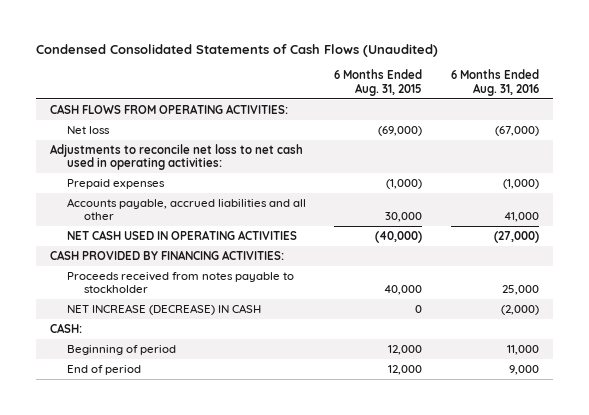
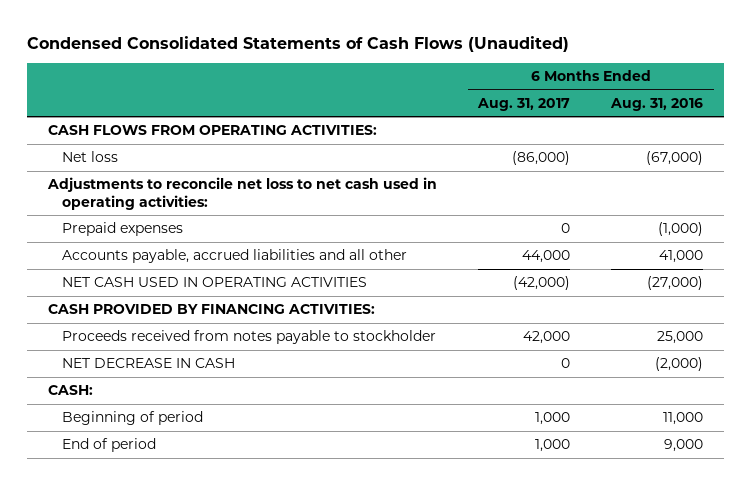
[334,69,423,96] 6 Months Ended Aug. 31, 2015 -> none
none -> [476,97,570,111] Aug. 31, 2017
[66,304,261,316] NET INCREASE (DECREASE) IN CASH -> [61,358,235,369] NET DECREASE IN CASH

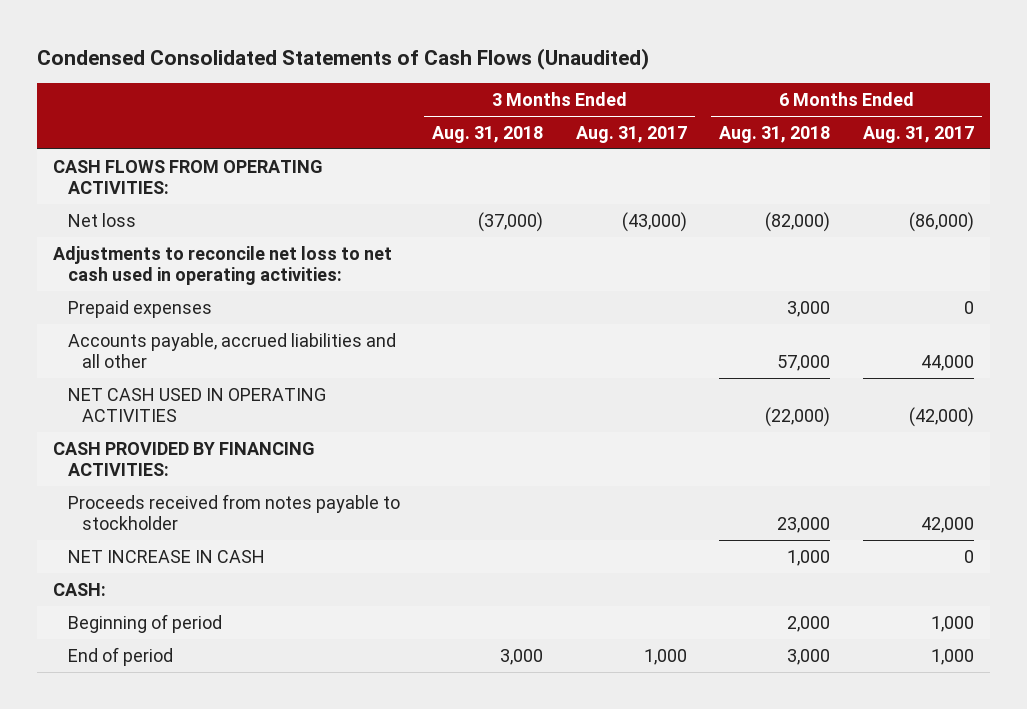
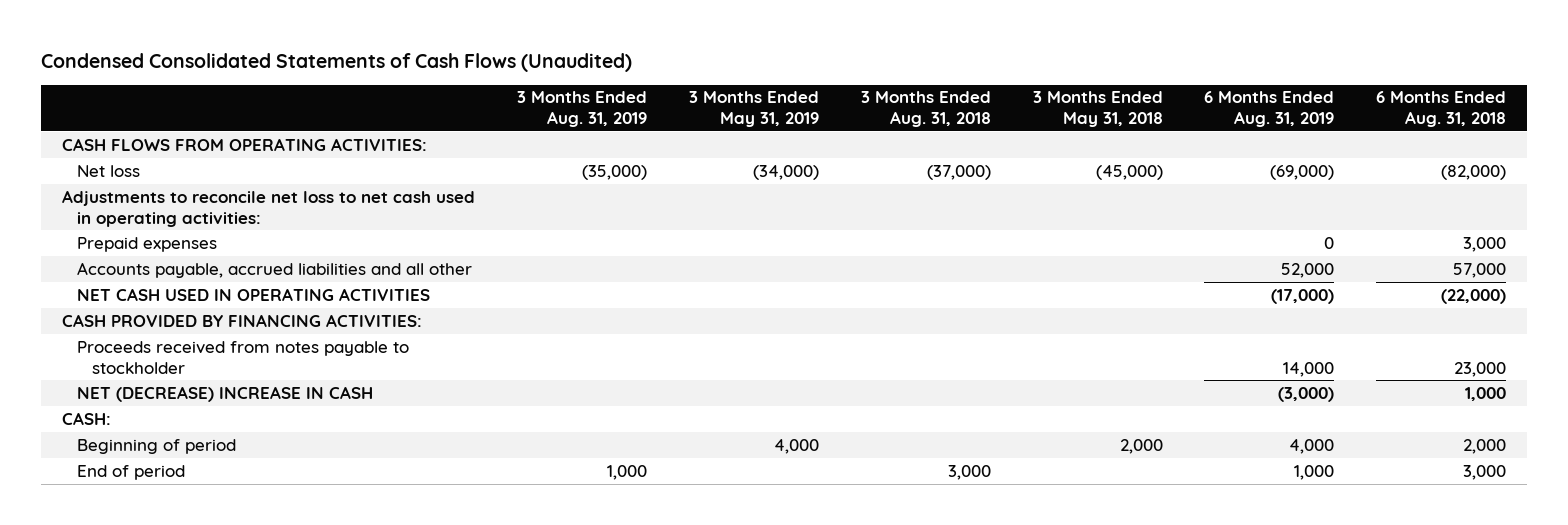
[575,125,687,143] Aug. 31, 2017 -> none
[863,125,975,143] Aug. 31, 2017 -> none
none -> [516,91,647,128] 3 Months Ended Aug. 31, 2019
none -> [688,91,819,128] 3 Months Ended May 31, 2019
none -> [1032,91,1163,128] 3 Months Ended May 31, 2018
none -> [1204,91,1335,128] 6 Months Ended Aug. 31, 2019
[67,549,265,563] NET INCREASE IN CASH -> [77,385,374,402] NET (DECREASE) INCREASE IN CASH

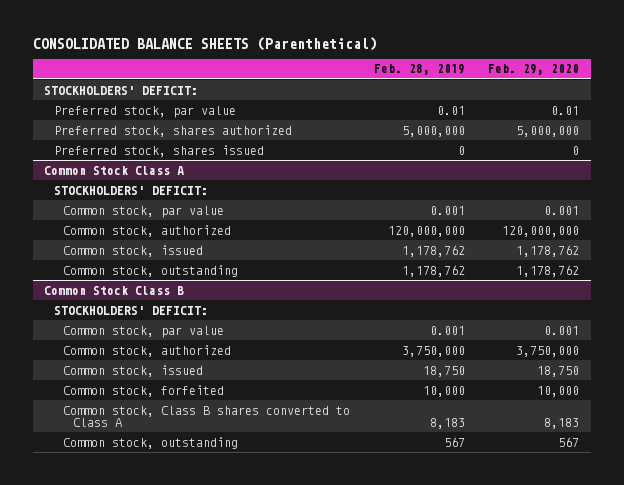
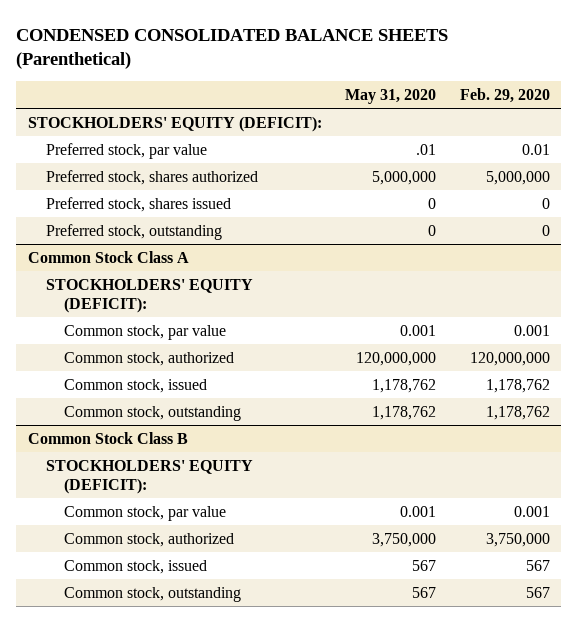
[32,36,377,51] CONSOLIDATED BALANCE SHEETS (Parenthetical) -> [16,28,449,70] CONDENSED CONSOLIDATED BALANCE SHEETS (Parenthetical)
[373,64,465,76] Feb. 28, 2019 -> none
none -> [345,88,437,104] May 31, 2020
[44,85,199,95] STOCKHOLDERS' DEFICIT: -> [27,115,322,132] STOCKHOLDERS' EQUITY (DEFICIT):
none -> [45,223,222,240] Preferred stock, outstanding
[53,185,208,195] STOCKHOLDERS' DEFICIT: -> [45,278,253,313] STOCKHOLDERS' EQUITY (DEFICIT):
[53,305,208,315] STOCKHOLDERS' DEFICIT: -> [45,459,253,494] STOCKHOLDERS' EQUITY (DEFICIT):
[63,384,225,397] Common stock, forfeited -> none
[63,405,351,427] Common stock, Class B shares converted to Class A -> none
[537,365,580,377] 18,750 -> [525,559,550,571] 567

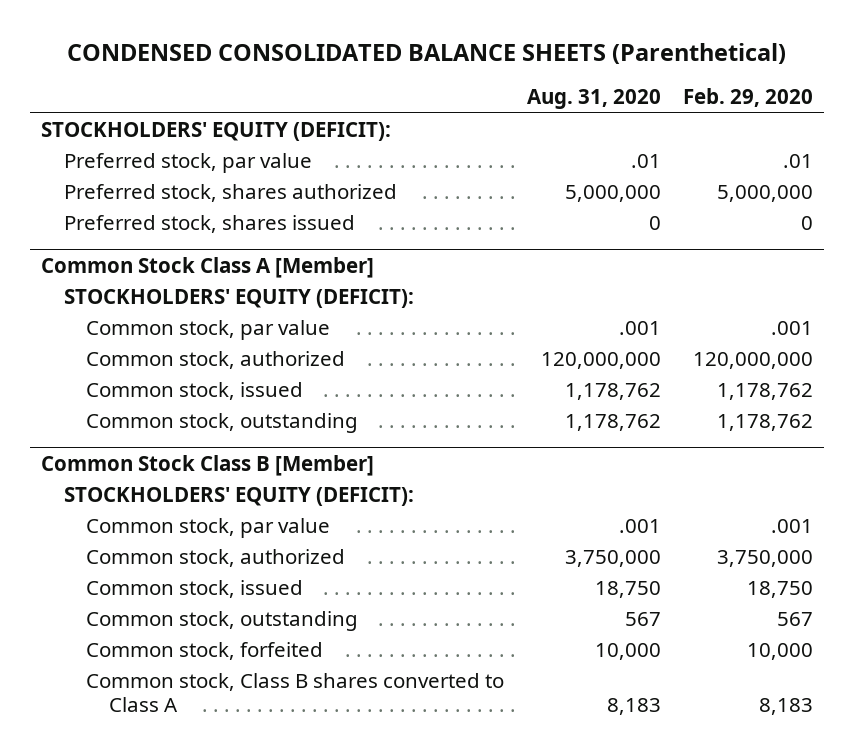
[345,88,437,104] May 31, 2020 -> none
none -> [526,89,661,110] Aug. 31, 2020
[521,143,550,155] 0.01 -> [783,154,814,169] .01
[45,223,222,240] Preferred stock, outstanding -> none
[27,250,189,263] Common Stock Class A -> [40,256,374,278] Common Stock Class A [Member]
[513,324,550,336] 0.001 -> [771,321,814,336] .001
[27,431,188,444] Common Stock Class B -> [40,454,374,476] Common Stock Class B [Member]
[513,505,550,517] 0.001 -> [771,519,814,534] .001
[525,559,550,571] 567 -> [747,581,814,599] 18,750
none -> [86,642,324,661] Common stock, forfeited
none -> [86,673,505,712] Common stock, Class B shares converted to Class A

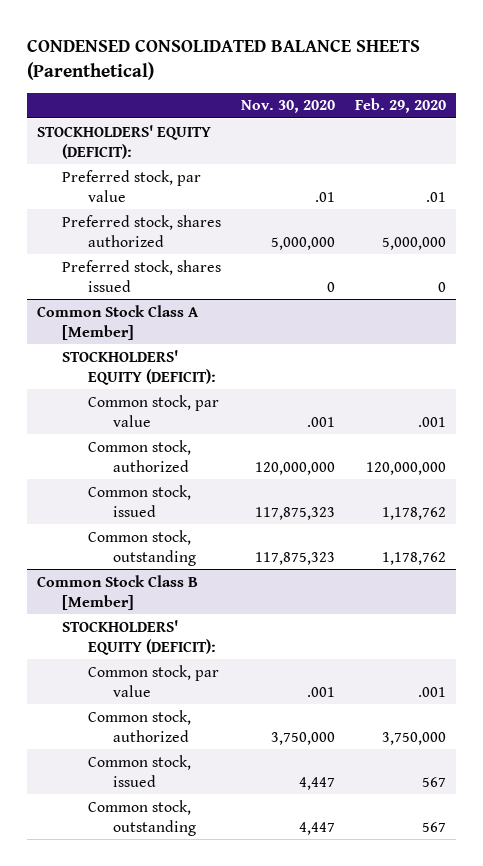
[526,89,661,110] Aug. 31, 2020 -> none
none -> [241,100,336,114] Nov. 30, 2020
[747,581,814,599] 18,750 -> [421,776,446,787] 567
[86,642,324,661] Common stock, forfeited -> none
[86,673,505,712] Common stock, Class B shares converted to Class A -> none

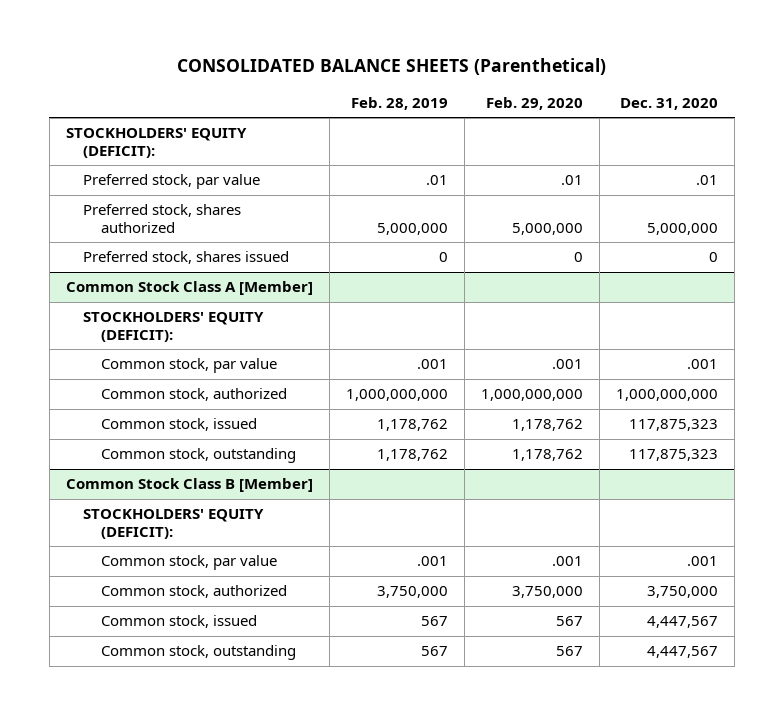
[27,39,421,80] CONDENSED CONSOLIDATED BALANCE SHEETS (Parenthetical) -> [177,58,607,76] CONSOLIDATED BALANCE SHEETS (Parenthetical)
[241,100,336,114] Nov. 30, 2020 -> none
none -> [350,96,448,110] Feb. 28, 2019
none -> [620,97,719,110] Dec. 31, 2020
[365,461,446,475] 120,000,000 -> [481,389,584,402] 1,000,000,000

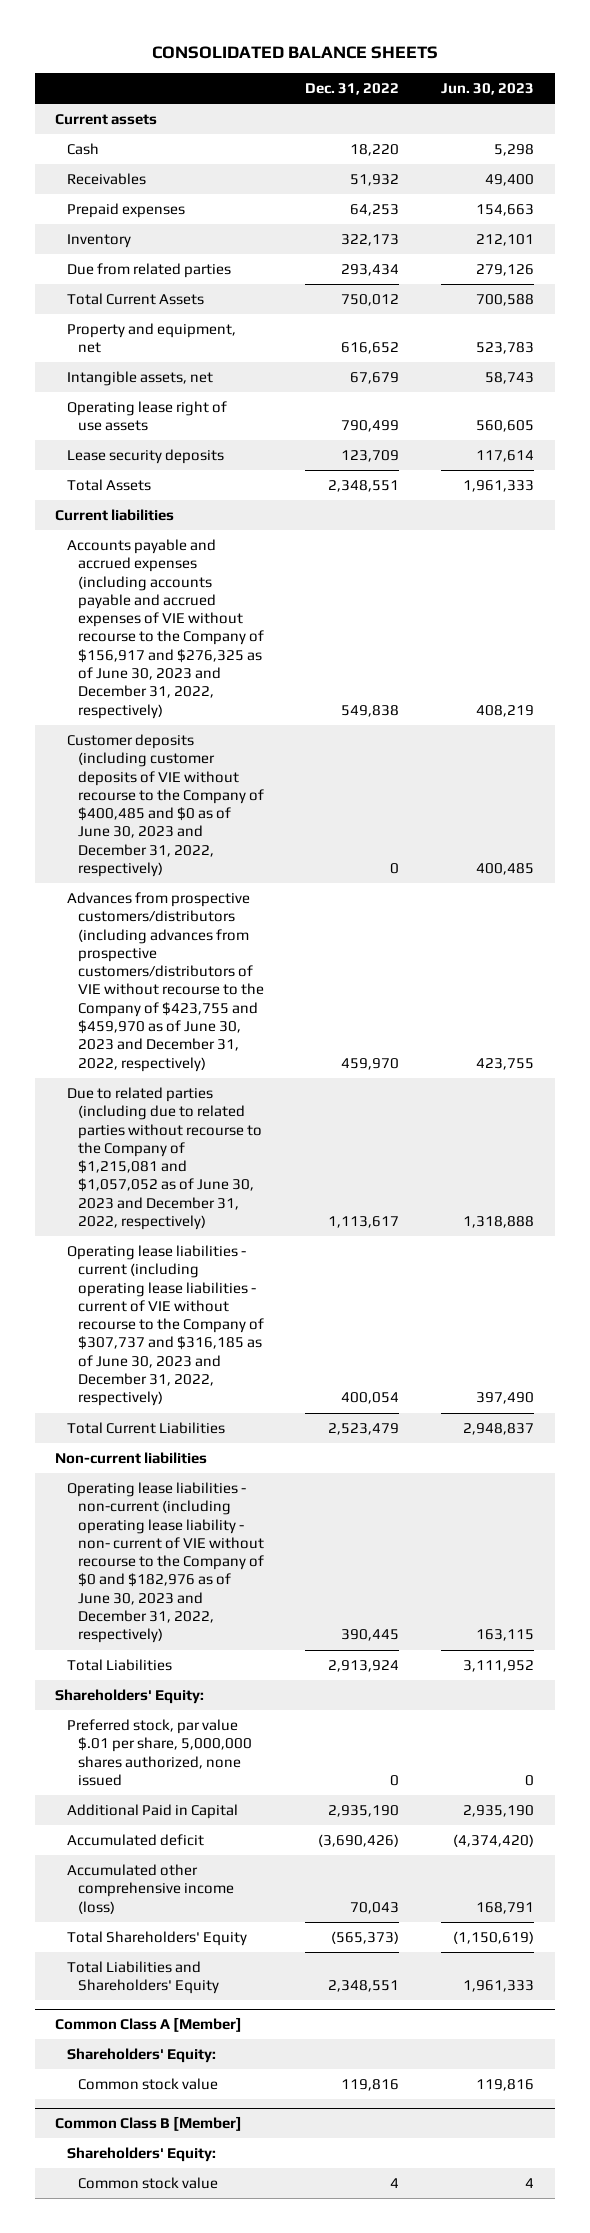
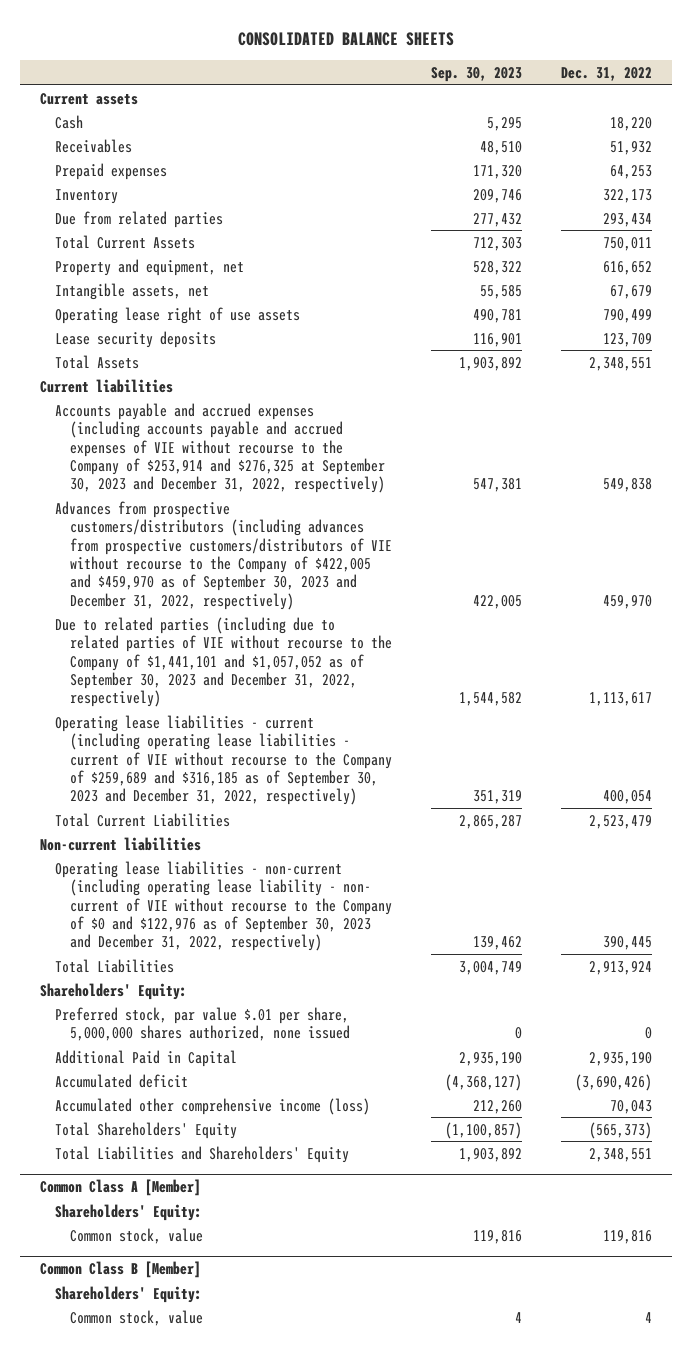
[441,83,535,96] Jun. 30, 2023 -> none
none -> [431,67,523,83] Sep. 30, 2023
[341,293,400,306] 750,012 -> [603,236,653,251] 750,011
[66,733,264,878] Customer deposits (including customer deposits of VIE without recourse to the Company of $400,485 and $0 as of June 30, 2023 and December 31, 2022, respectively) -> none
[66,538,264,719] Accounts payable and accrued expenses (including accounts payable and accrued expenses of VIE without recourse to the Company of $156,917 and $276,325 as of June 30, 2023 and December 31, 2022, respectively) -> [54,402,385,494] Accounts payable and accrued expenses (including accounts payable and accrued expenses of VIE without recourse to the Company of $253,914 and $276,325 at September 30, 2023 and December 31, 2022, respectively)
[66,891,264,1072] Advances from prospective customers/distributors (including advances from prospective customers/distributors of VIE without recourse to the Company of $423,755 and $459,970 as of June 30, 2023 and December 31, 2022, respectively) -> [54,500,392,610] Advances from prospective customers/distributors (including advances from prospective customers/distributors of VIE without recourse to the Company of $422,005 and $459,970 as of September 30, 2023 and December 31, 2022, respectively)
[66,1086,262,1231] Due to related parties (including due to related parties without recourse to the Company of $1,215,081 and $1,057,052 as of June 30, 2023 and December 31, 2022, respectively) -> [54,616,392,708] Due to related parties (including due to related parties of VIE without recourse to the Company of $1,441,101 and $1,057,052 as of September 30, 2023 and December 31, 2022, respectively)
[66,1244,264,1407] Operating lease liabilities - current (including operating lease liabilities - current of VIE without recourse to the Company of $307,737 and $316,185 as of June 30, 2023 and December 31, 2022, respectively) -> [54,714,392,806] Operating lease liabilities - current (including operating lease liabilities - current of VIE without recourse to the Company of $259,689 and $316,185 as of September 30, 2023 and December 31, 2022, respectively)
[66,1481,264,1644] Operating lease liabilities - non-current (including operating lease liability - non- current of VIE without recourse to the Company of $0 and $182,976 as of June 30, 2023 and December 31, 2022, respectively) -> [54,860,392,952] Operating lease liabilities - non-current (including operating lease liability - non- current of VIE without recourse to the Company of $0 and $122,976 as of September 30, 2023 and December 31, 2022, respectively)
[77,2077,218,2090] Common stock value -> [69,1227,203,1244] Common stock, value
[77,2176,218,2189] Common stock value -> [69,1309,203,1326] Common stock, value

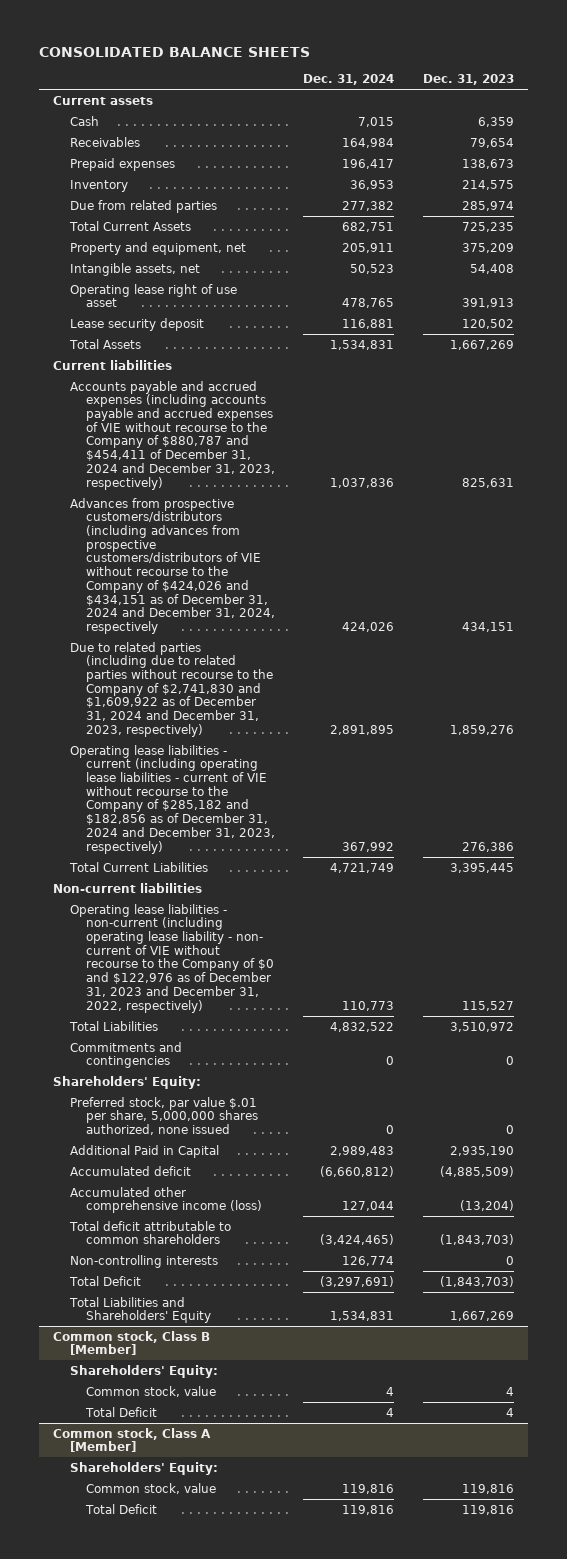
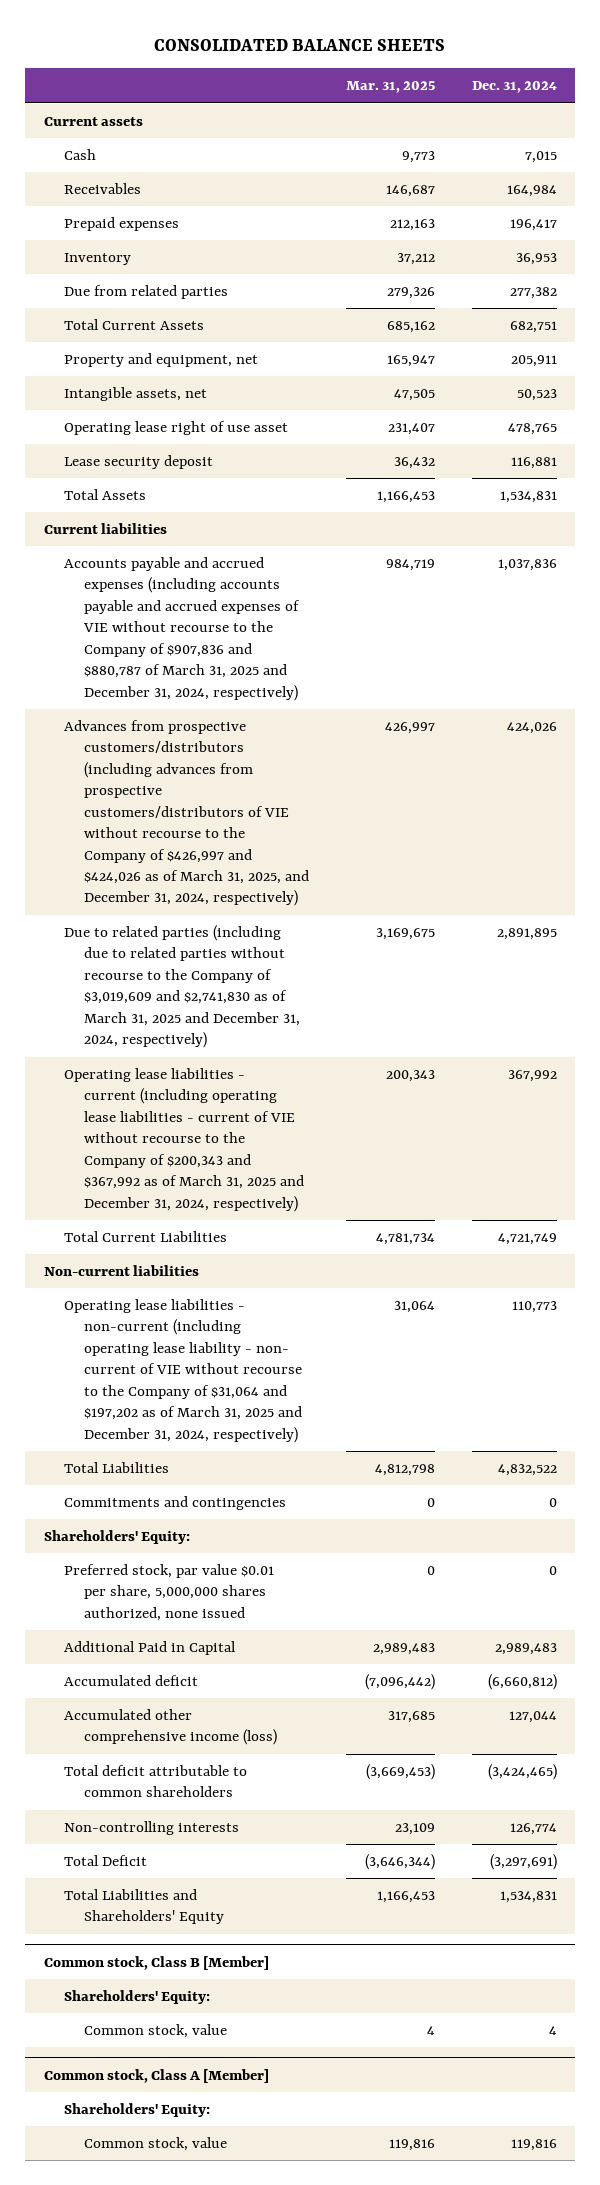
[422,73,514,85] Dec. 31, 2023 -> none
none -> [345,81,435,94] Mar. 31, 2025
[69,380,276,490] Accounts payable and accrued expenses (including accounts payable and accrued expenses of VIE without recourse to the Company of $880,787 and $454,411 of December 31, 2024 and December 31, 2023, respectively) -> [63,557,300,701] Accounts payable and accrued expenses (including accounts payable and accrued expenses of VIE without recourse to the Company of $907,836 and $880,787 of March 31, 2025 and December 31, 2024, respectively)
[69,497,276,635] Advances from prospective customers/distributors (including advances from prospective customers/distributors of VIE without recourse to the Company of $424,026 and $434,151 as of December 31, 2024 and December 31, 2024, respectively -> [63,720,309,907] Advances from prospective customers/distributors (including advances from prospective customers/distributors of VIE without recourse to the Company of $426,997 and $424,026 as of March 31, 2025, and December 31, 2024, respectively)
[69,641,274,737] Due to related parties (including due to related parties without recourse to the Company of $2,741,830 and $1,609,922 as of December 31, 2024 and December 31, 2023, respectively) -> [63,925,300,1049] Due to related parties (including due to related parties without recourse to the Company of $3,019,609 and $2,741,830 as of March 31, 2025 and December 31, 2024, respectively)
[69,744,276,854] Operating lease liabilities - current (including operating lease liabilities - current of VIE without recourse to the Company of $285,182 and $182,856 as of December 31, 2024 and December 31, 2023, respectively) -> [63,1068,304,1212] Operating lease liabilities - current (including operating lease liabilities - current of VIE without recourse to the Company of $200,343 and $367,992 as of March 31, 2025 and December 31, 2024, respectively)
[69,903,275,1013] Operating lease liabilities - non-current (including operating lease liability - non- current of VIE without recourse to the Company of $0 and $122,976 as of December 31, 2023 and December 31, 2022, respectively) -> [63,1299,302,1443] Operating lease liabilities - non-current (including operating lease liability - non- current of VIE without recourse to the Company of $31,064 and $197,202 as of March 31, 2025 and December 31, 2024, respectively)
[69,1096,259,1136] Preferred stock, par value $.01 per share, 5,000,000 shares authorized, none issued -> [63,1564,274,1621] Preferred stock, par value $0.01 per share, 5,000,000 shares authorized, none issued
[85,1406,158,1417] Total Deficit -> none
[85,1503,158,1514] Total Deficit -> none

